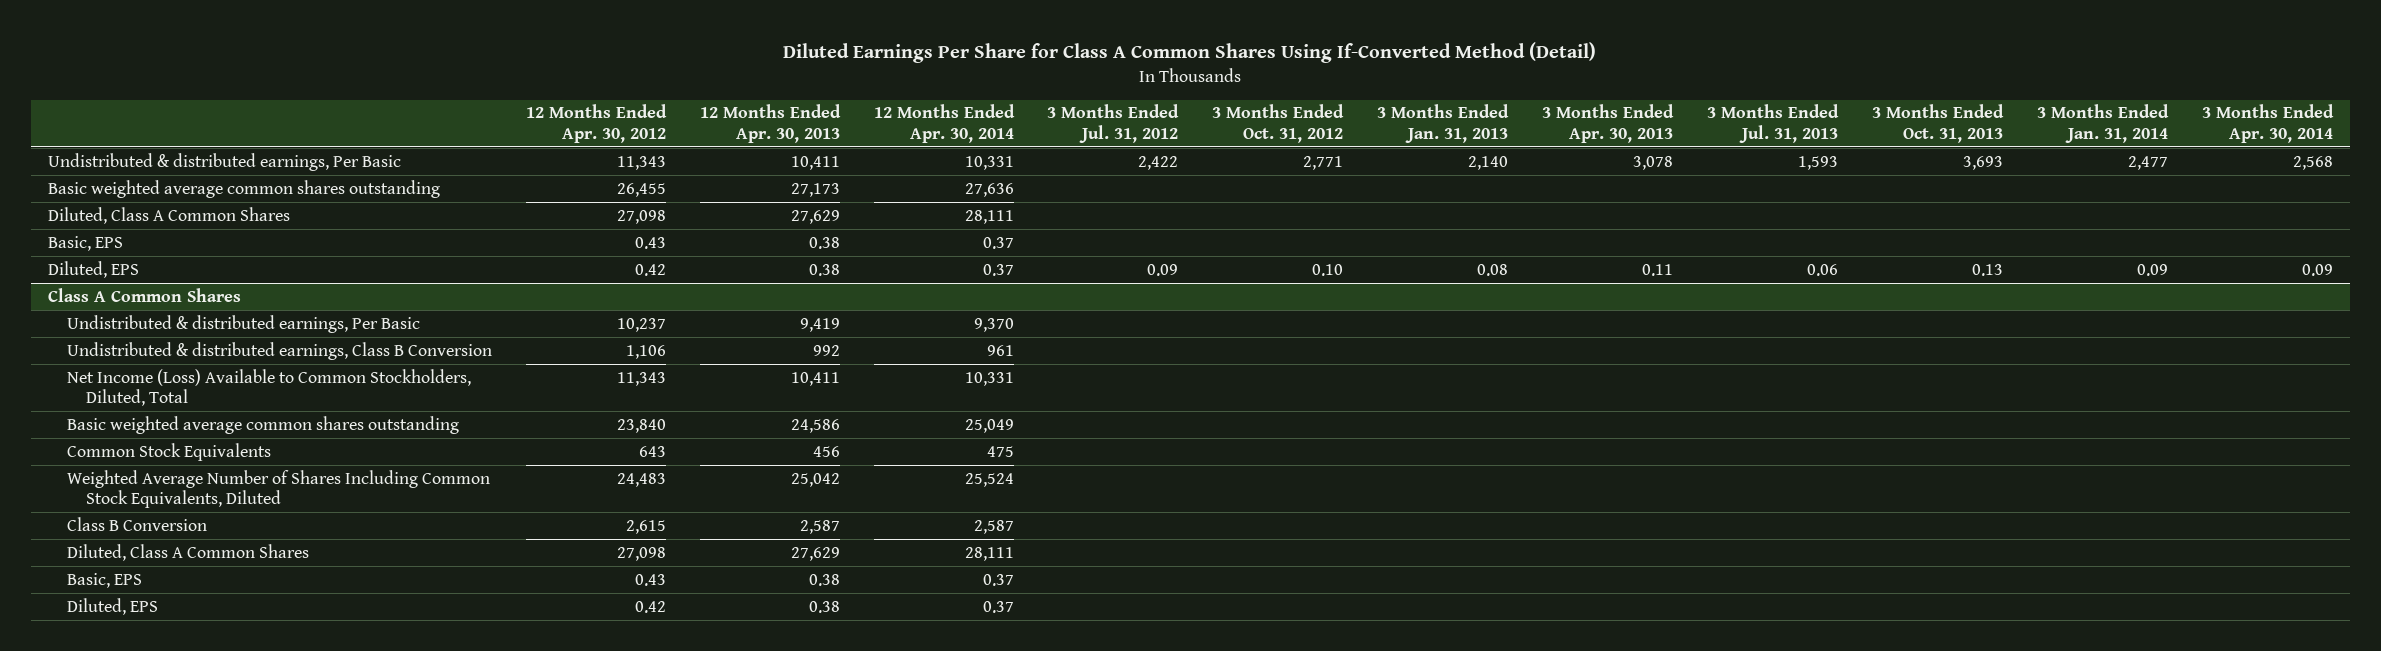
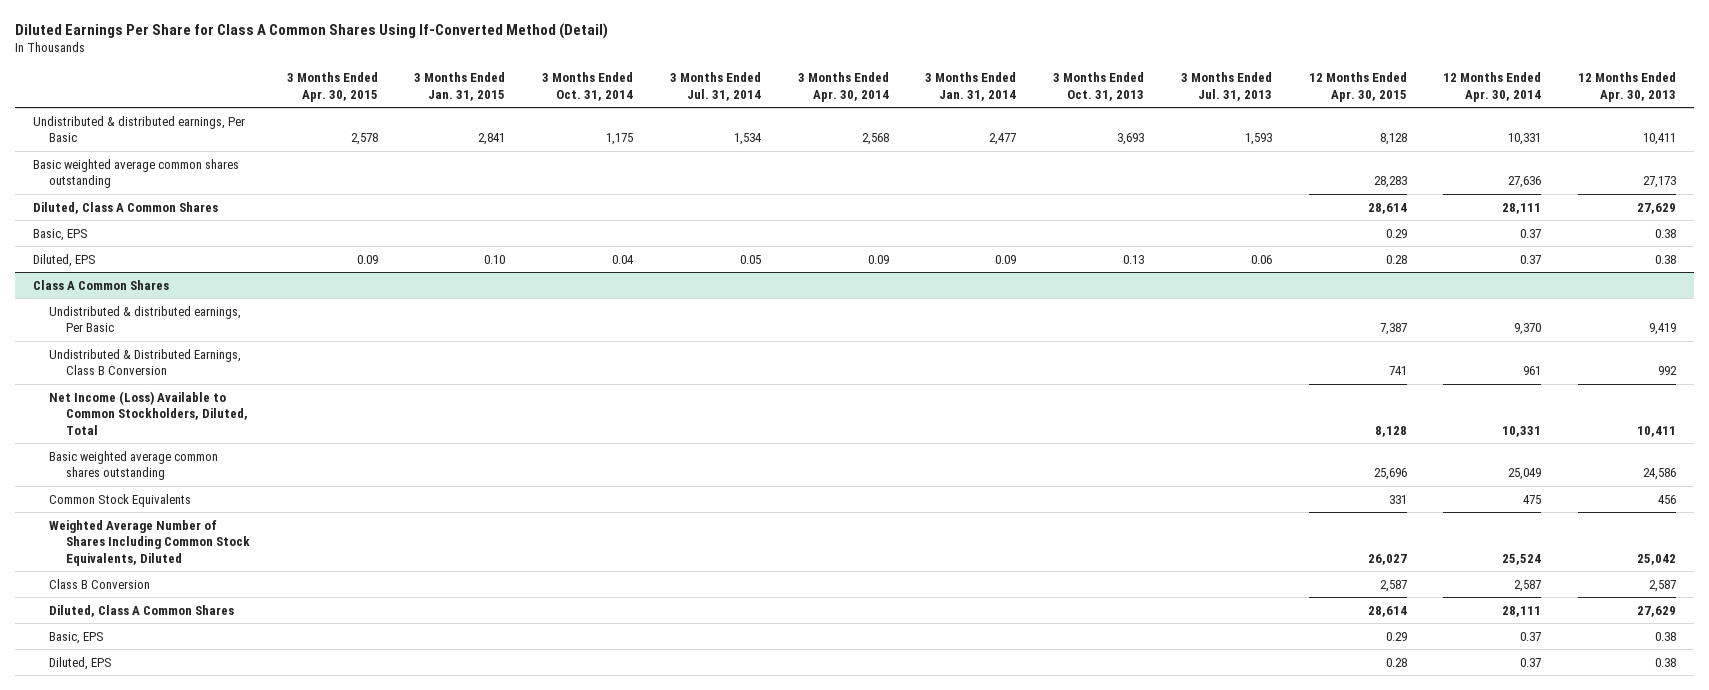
[525,104,667,143] 12 Months Ended Apr. 30, 2012 -> none
[1047,104,1180,143] 3 Months Ended Jul. 31, 2012 -> none
[1212,104,1345,143] 3 Months Ended Oct. 31, 2012 -> none
[1377,104,1510,143] 3 Months Ended Jan. 31, 2013 -> none
[1542,104,1675,143] 3 Months Ended Apr. 30, 2013 -> none
none -> [286,72,378,102] 3 Months Ended Apr. 30, 2015
none -> [414,72,506,101] 3 Months Ended Jan. 31, 2015
none -> [542,72,634,101] 3 Months Ended Oct. 31, 2014
none -> [669,72,761,101] 3 Months Ended Jul. 31, 2014
none -> [1308,72,1407,102] 12 Months Ended Apr. 30, 2015
[66,341,492,360] Undistributed & distributed earnings, Class B Conversion -> [49,348,242,376] Undistributed & Distributed Earnings, Class B Conversion

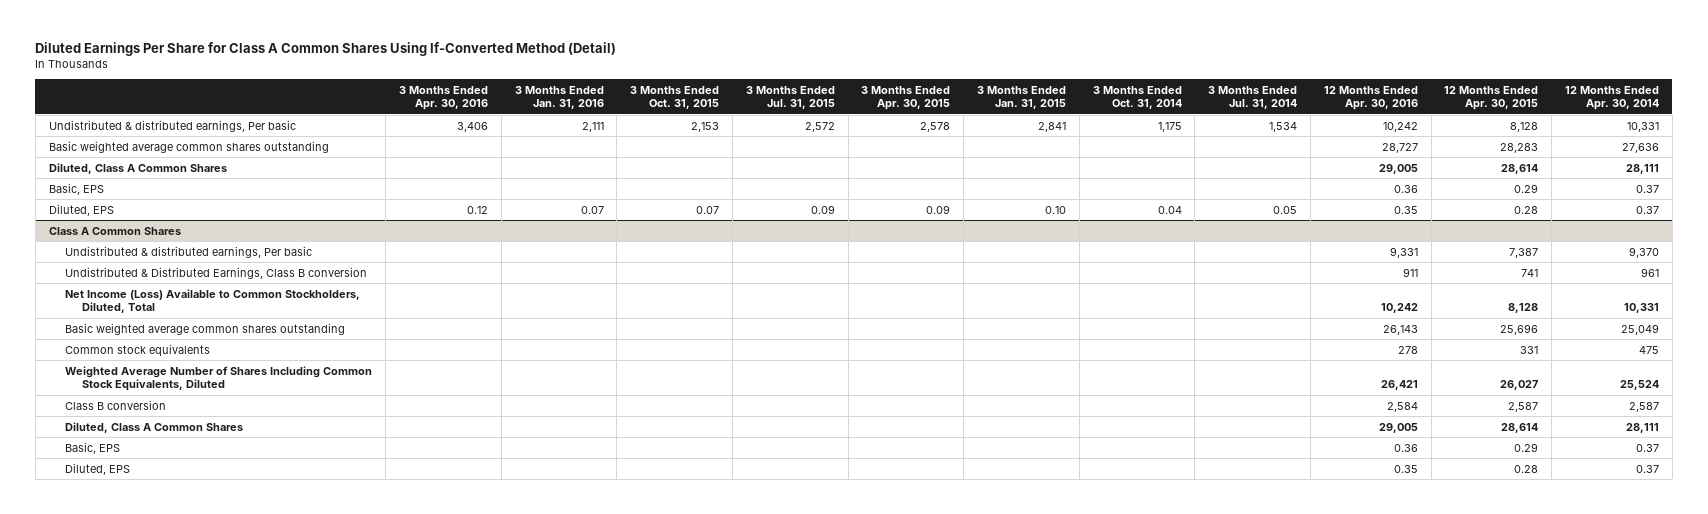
[797,72,889,102] 3 Months Ended Apr. 30, 2014 -> none
[925,72,1017,101] 3 Months Ended Jan. 31, 2014 -> none
[1053,72,1145,101] 3 Months Ended Oct. 31, 2013 -> none
[1180,72,1272,101] 3 Months Ended Jul. 31, 2013 -> none
[1578,72,1677,102] 12 Months Ended Apr. 30, 2013 -> none
none -> [398,85,488,110] 3 Months Ended Apr. 30, 2016
none -> [514,85,604,109] 3 Months Ended Jan. 31, 2016
none -> [630,85,720,109] 3 Months Ended Oct. 31, 2015
none -> [745,85,835,109] 3 Months Ended Jul. 31, 2015
none -> [1323,85,1418,110] 12 Months Ended Apr. 30, 2016
[33,115,246,143] Undistributed & distributed earnings, Per Basic -> [48,119,296,132] Undistributed & distributed earnings, Per basic
[49,305,242,333] Undistributed & distributed earnings, Per Basic -> [65,245,313,258] Undistributed & distributed earnings, Per basic
[49,348,242,376] Undistributed & Distributed Earnings, Class B Conversion -> [65,266,368,279] Undistributed & Distributed Earnings, Class B conversion
[49,493,192,507] Common Stock Equivalents -> [65,343,211,357] Common stock equivalents
[49,578,151,589] Class B Conversion -> [65,399,167,410] Class B conversion

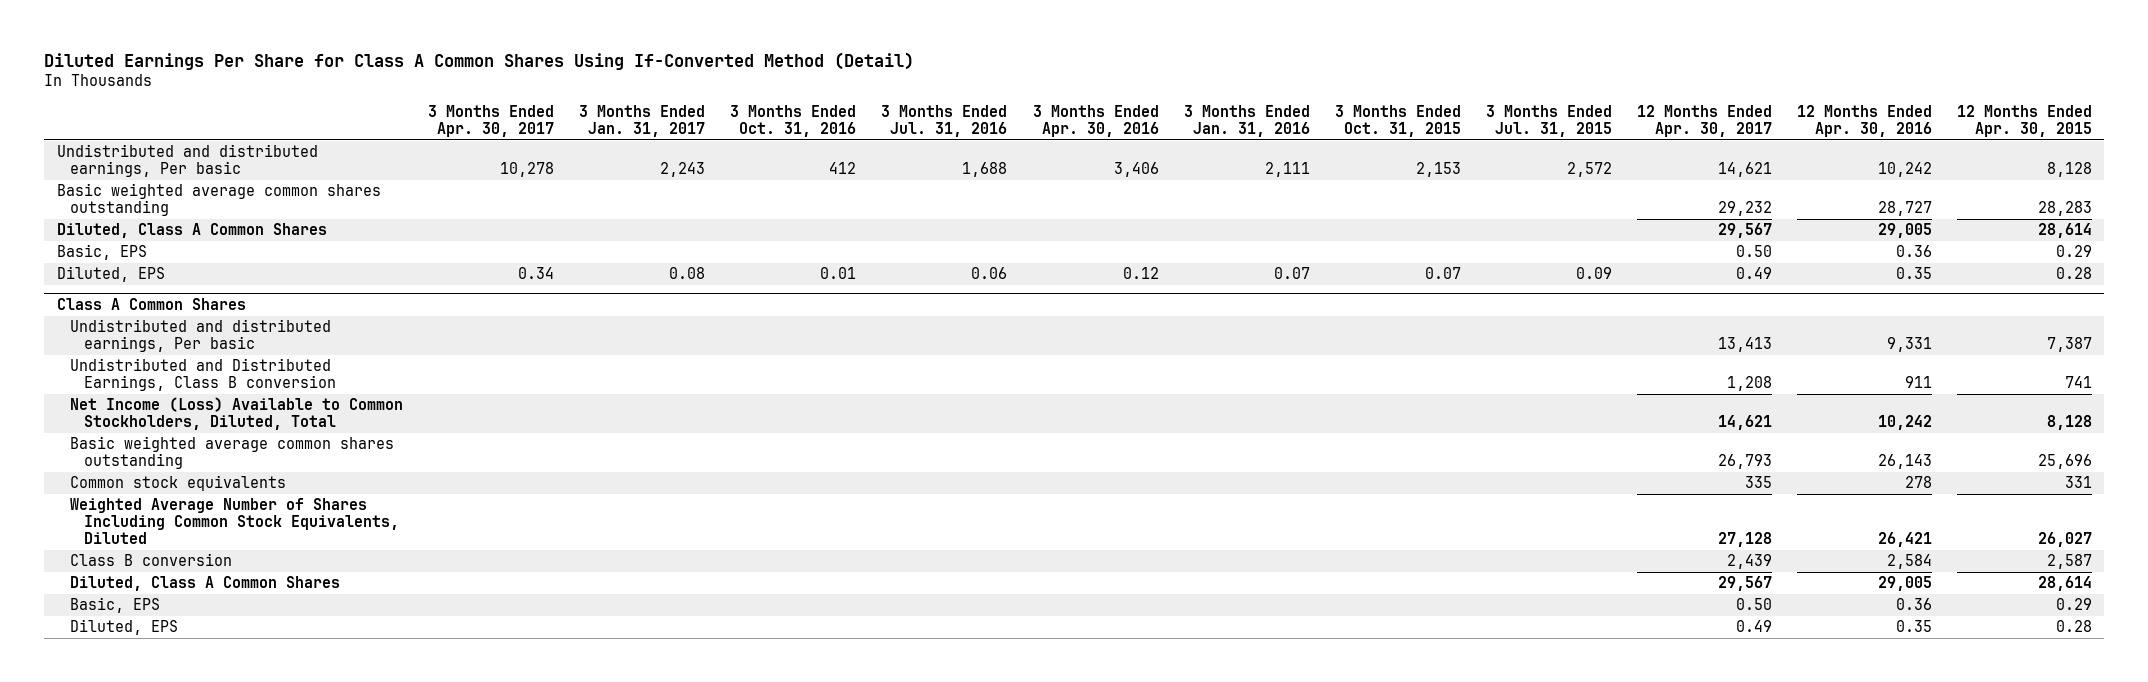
[861,85,951,110] 3 Months Ended Apr. 30, 2015 -> none
[976,85,1066,109] 3 Months Ended Jan. 31, 2015 -> none
[1092,85,1182,109] 3 Months Ended Oct. 31, 2014 -> none
[1208,85,1298,109] 3 Months Ended Jul. 31, 2014 -> none
[1564,85,1659,110] 12 Months Ended Apr. 30, 2014 -> none
none -> [428,105,555,138] 3 Months Ended Apr. 30, 2017
none -> [579,105,706,138] 3 Months Ended Jan. 31, 2017
none -> [730,105,857,138] 3 Months Ended Oct. 31, 2016
none -> [881,105,1008,138] 3 Months Ended Jul. 31, 2016
none -> [1636,105,1772,138] 12 Months Ended Apr. 30, 2017
[48,119,296,132] Undistributed & distributed earnings, Per basic -> [56,144,318,178] Undistributed and distributed earnings, Per basic
[65,245,313,258] Undistributed & distributed earnings, Per basic -> [70,319,332,353] Undistributed and distributed earnings, Per basic
[65,266,368,279] Undistributed & Distributed Earnings, Class B conversion -> [70,358,337,392] Undistributed and Distributed Earnings, Class B conversion

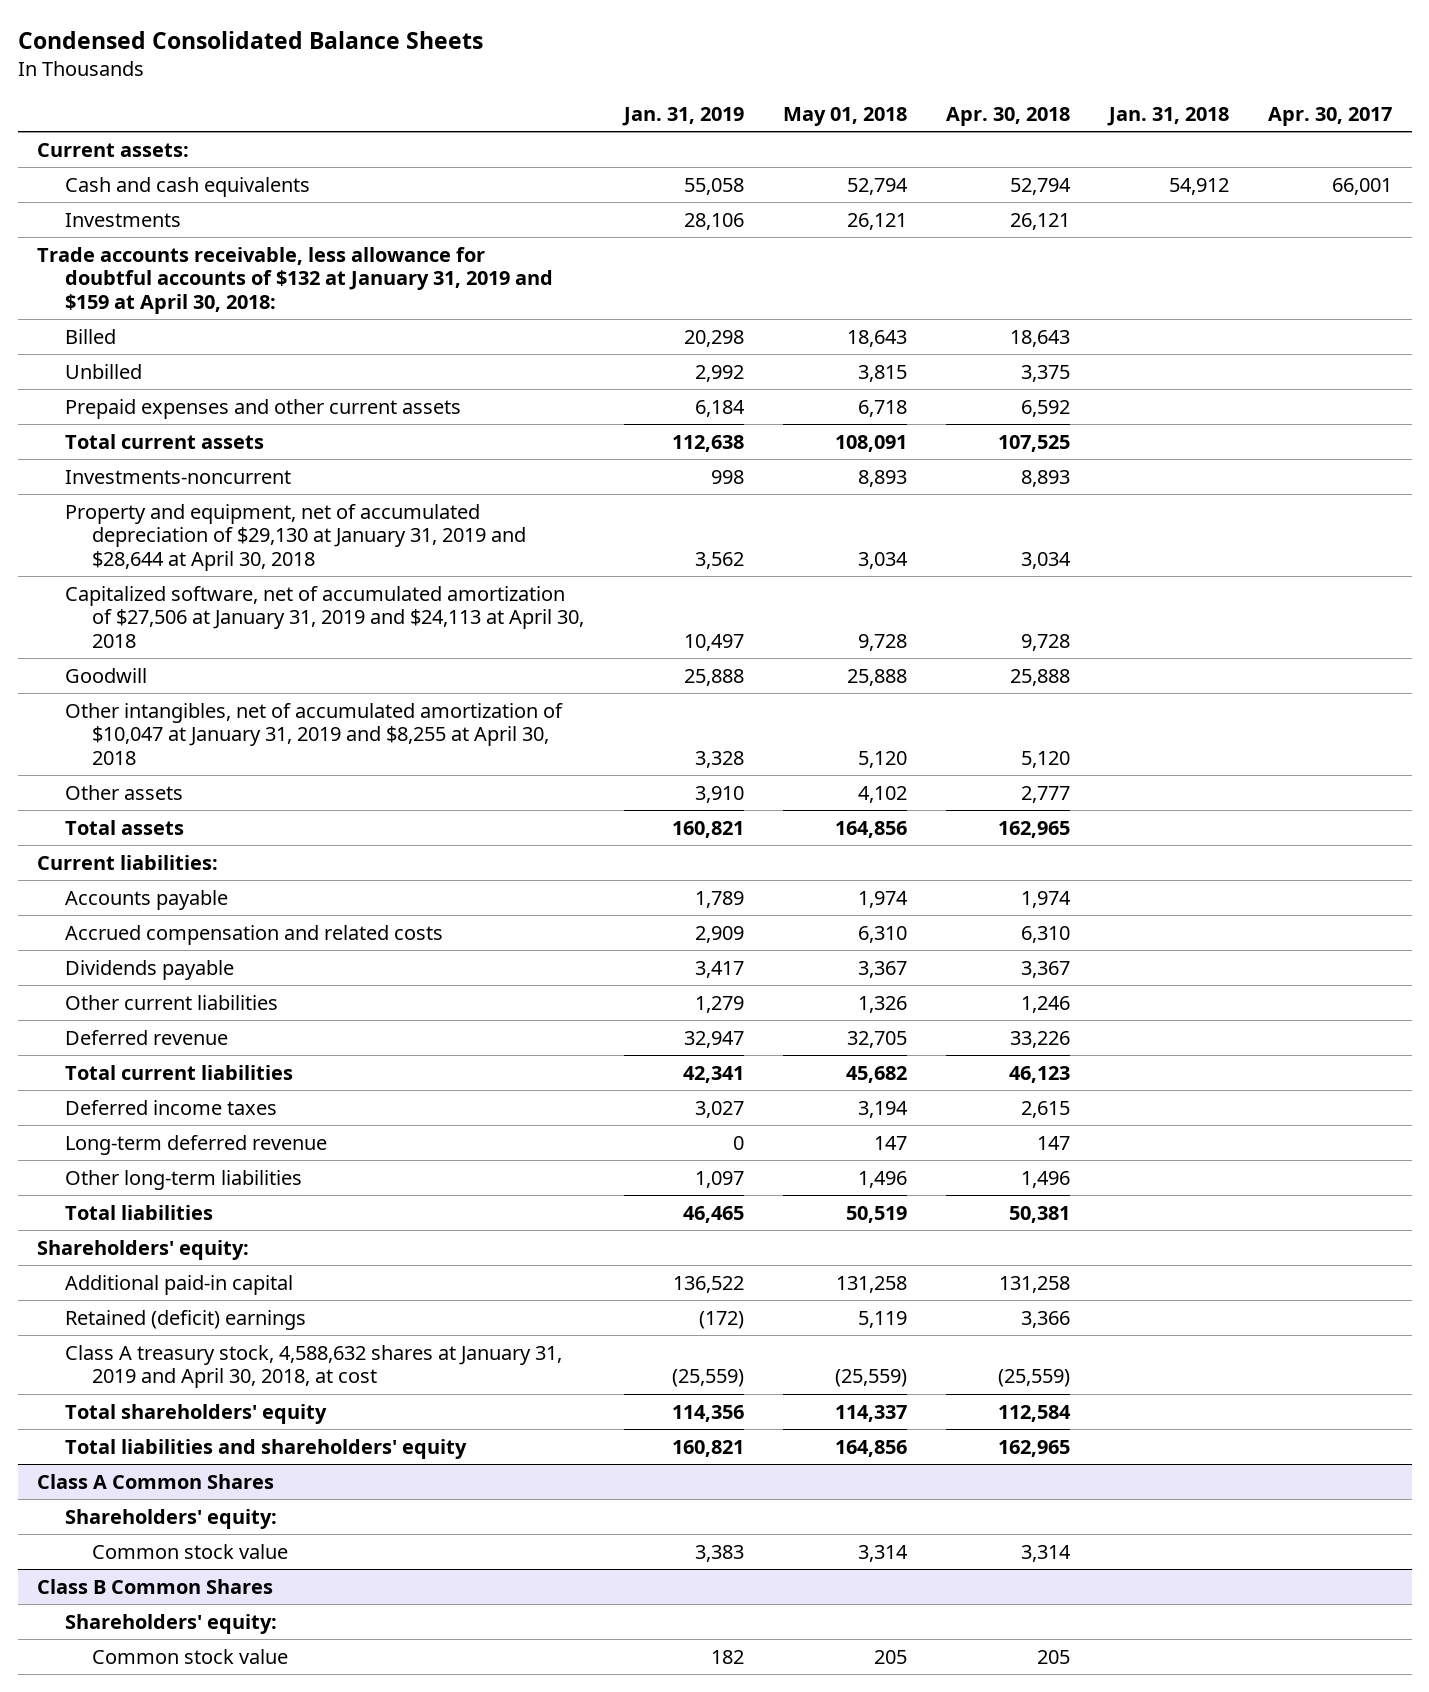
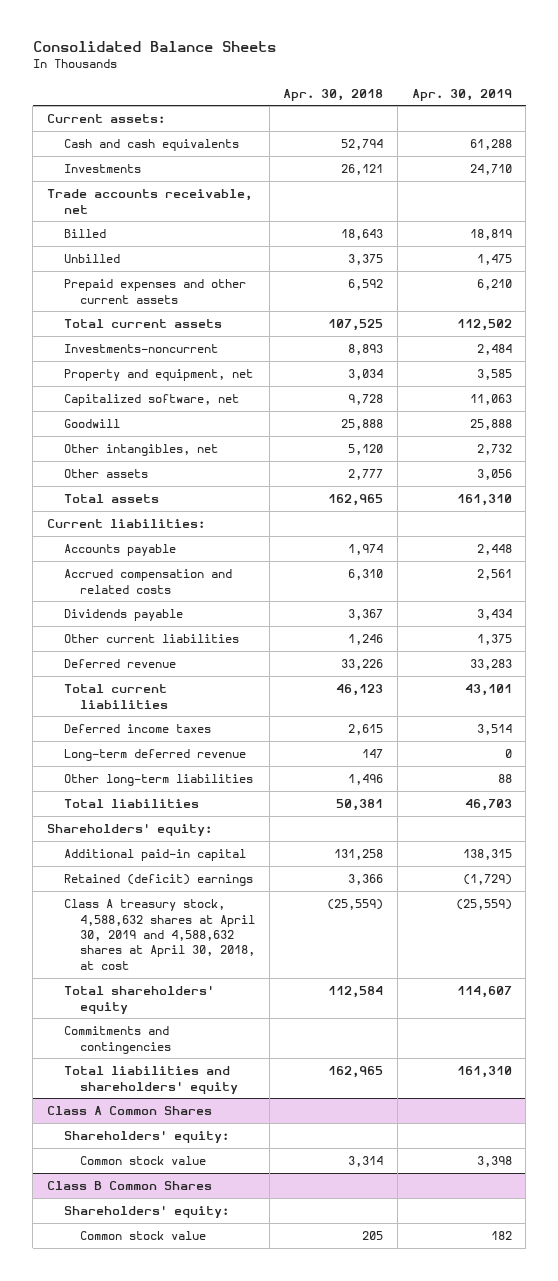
[17,30,483,49] Condensed Consolidated Balance Sheets -> [32,40,276,52] Consolidated Balance Sheets
[621,106,744,126] Jan. 31, 2019 -> none
[782,106,907,126] May 01, 2018 -> none
[1106,106,1229,126] Jan. 31, 2018 -> none
[1267,106,1392,126] Apr. 30, 2017 -> none
none -> [411,88,512,101] Apr. 30, 2019
[37,246,553,315] Trade accounts receivable, less allowance for doubtful accounts of $132 at January 31, 2019 and $159 at April 30, 2018: -> [46,189,252,214] Trade accounts receivable, net
[64,503,527,572] Property and equipment, net of accumulated depreciation of $29,130 at January 31, 2019 and $28,644 at April 30, 2018 -> [63,369,253,382] Property and equipment, net
[64,585,585,649] Capitalized software, net of accumulated amortization of $27,506 at January 31, 2019 and $24,113 at April 30, 2018 -> [63,394,239,407] Capitalized software, net
[64,702,563,766] Other intangibles, net of accumulated amortization of $10,047 at January 31, 2019 and $8,255 at April 30, 2018 -> [63,444,218,457] Other intangibles, net
[64,1344,562,1389] Class A treasury stock, 4,588,632 shares at January 31, 2019 and April 30, 2018, at cost -> [63,899,256,970] Class A treasury stock, 4,588,632 shares at April 30, 2019 and 4,588,632 shares at April 30, 2018, at cost
none -> [63,1026,172,1054] Commitments and contingencies

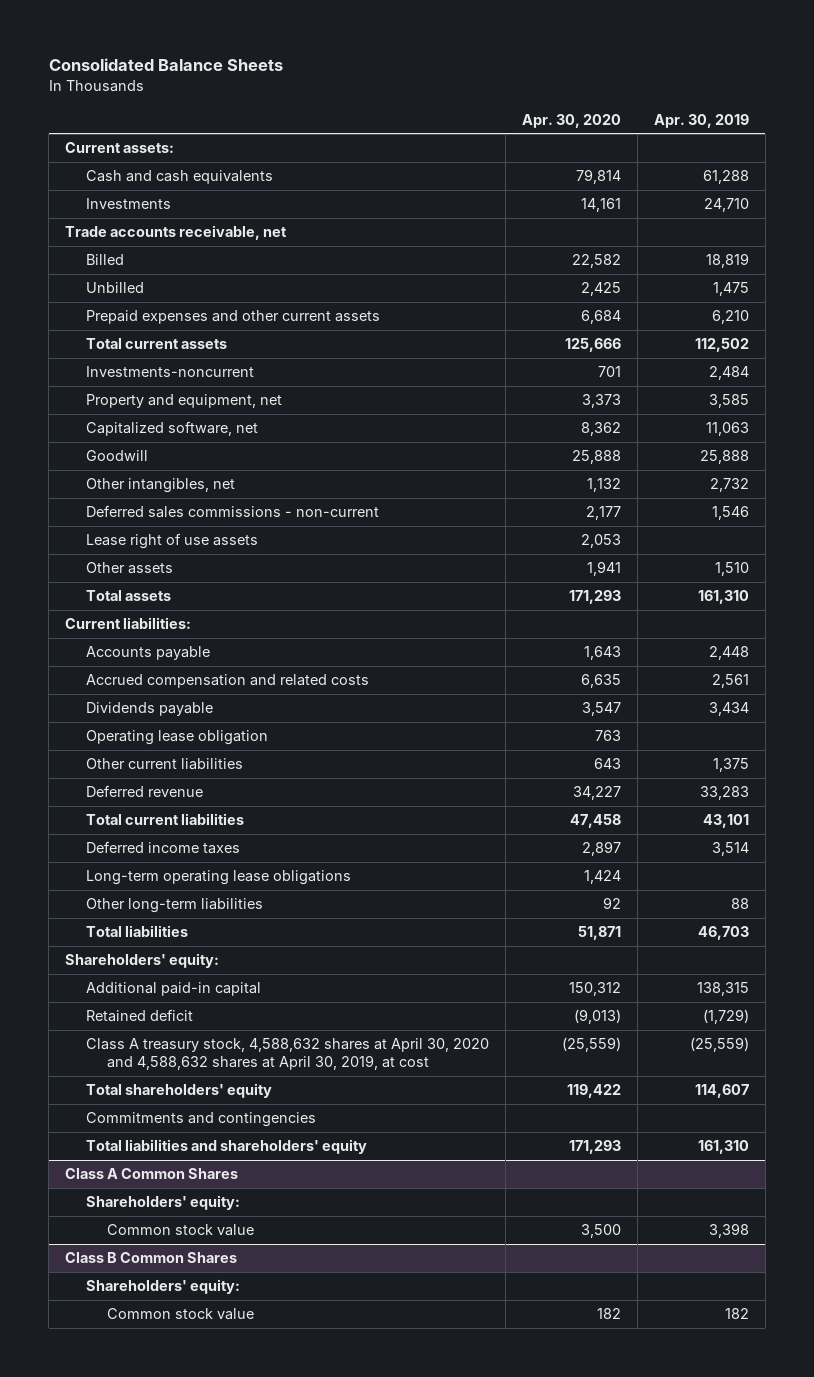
[283,88,384,101] Apr. 30, 2018 -> none
none -> [521,113,621,128] Apr. 30, 2020
none -> [85,505,379,519] Deferred sales commissions - non-current
none -> [85,533,258,550] Lease right of use assets
[476,469,512,481] 3,056 -> [714,562,749,577] 1,510
none -> [85,730,268,746] Operating lease obligation
[63,749,246,762] Long-term deferred revenue -> none
none -> [85,870,351,886] Long-term operating lease obligations
[63,874,253,887] Retained (deficit) earnings -> [85,1009,193,1023] Retained deficit
[63,899,256,970] Class A treasury stock, 4,588,632 shares at April 30, 2019 and 4,588,632 shares at April 30, 2018, at cost -> [85,1038,489,1071] Class A treasury stock, 4,588,632 shares at April 30, 2020 and 4,588,632 shares at April 30, 2019, at cost

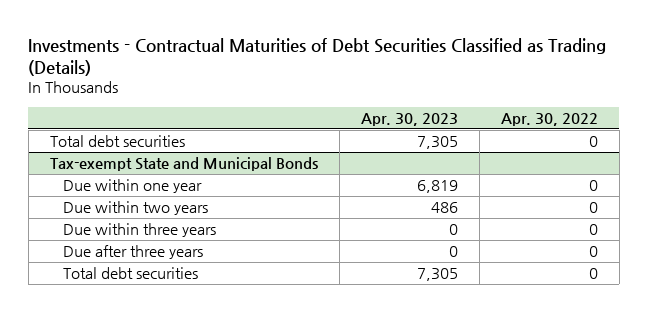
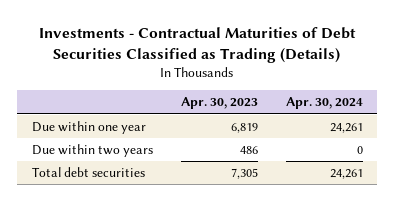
[500,112,598,126] Apr. 30, 2022 -> none
none -> [286,97,364,110] Apr. 30, 2024
[49,135,185,148] Total debt securities -> none
[49,157,318,172] Tax-exempt State and Municipal Bonds -> none
[63,223,217,238] Due within three years -> none
[63,245,204,260] Due after three years -> none

